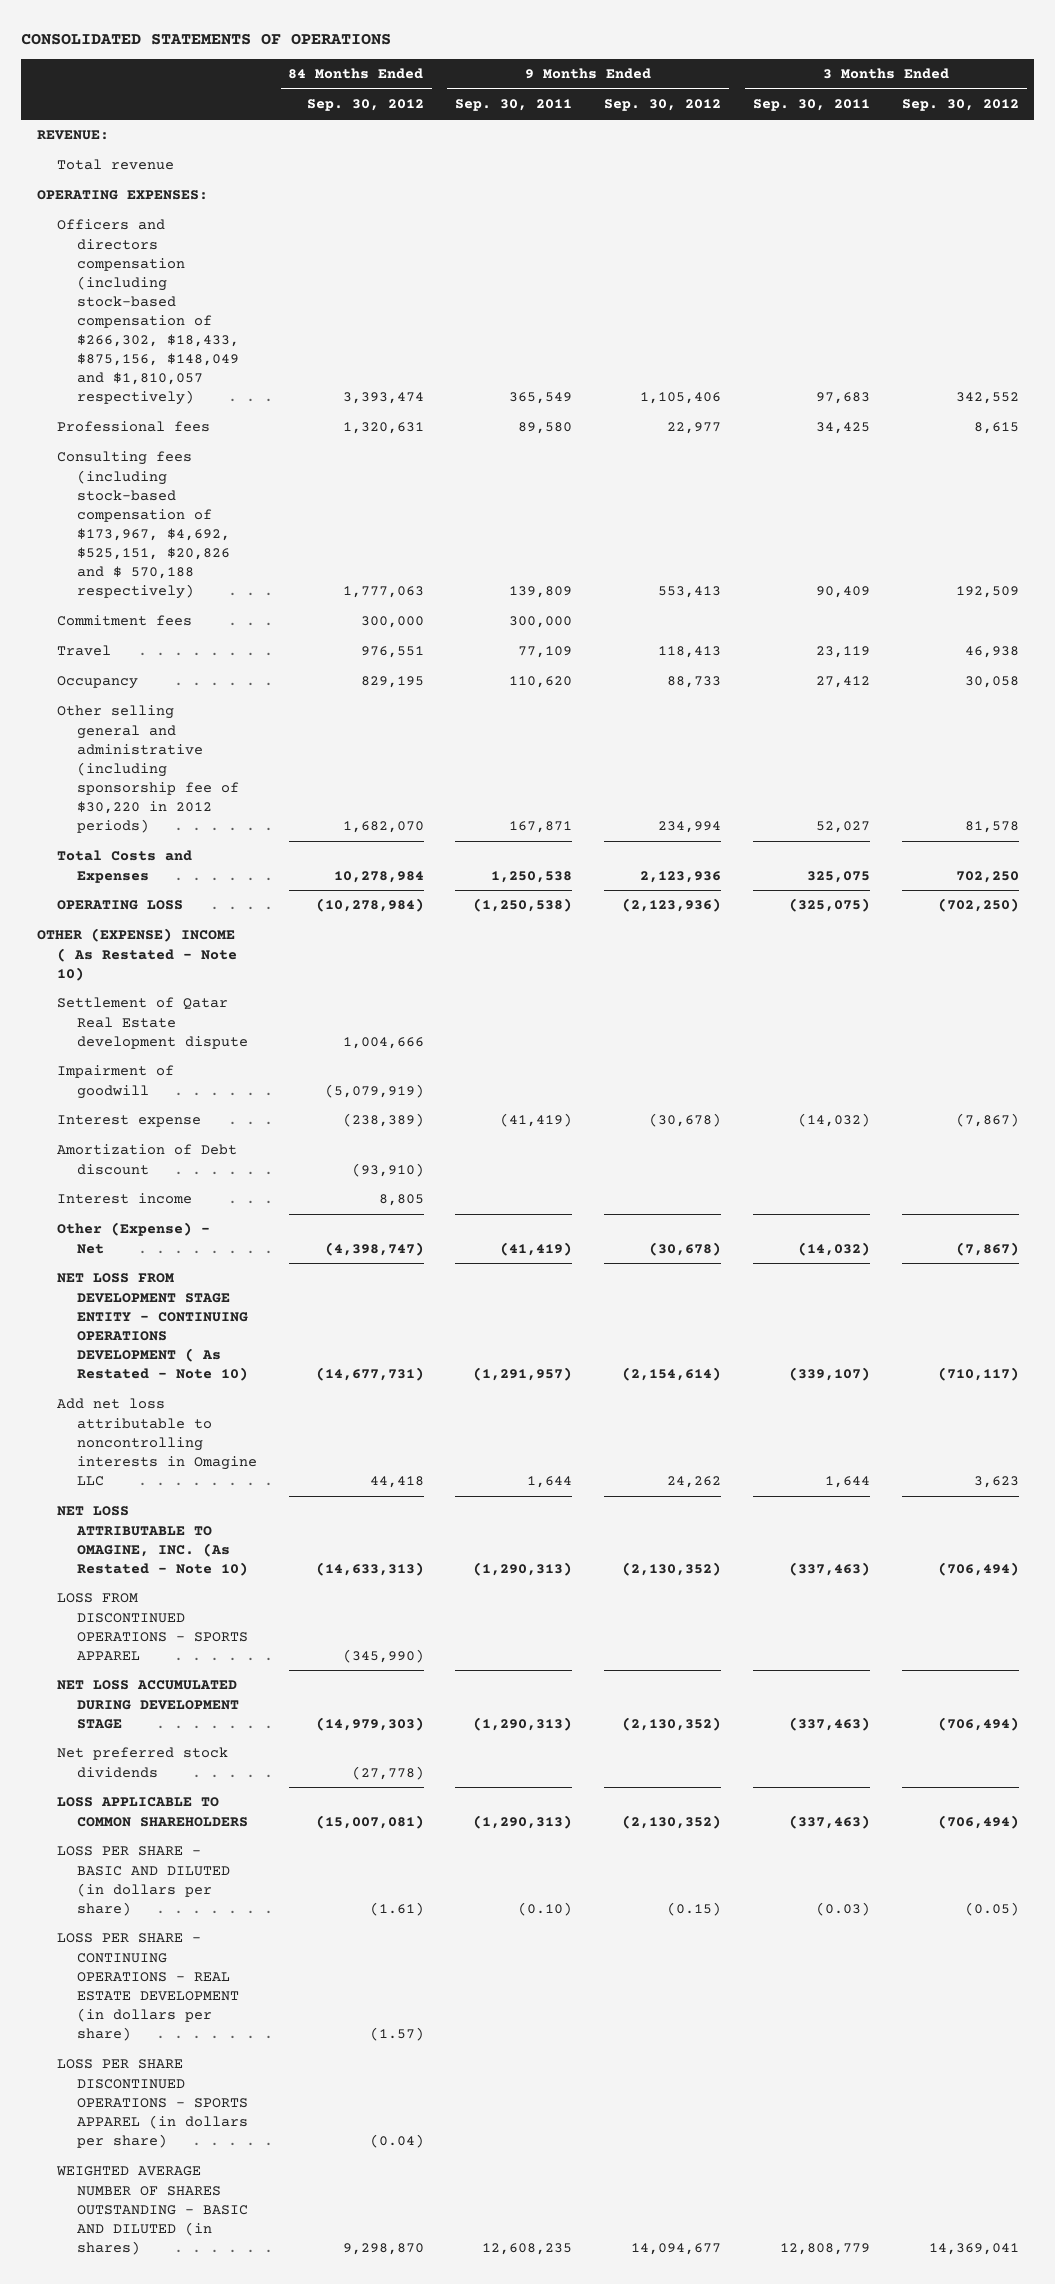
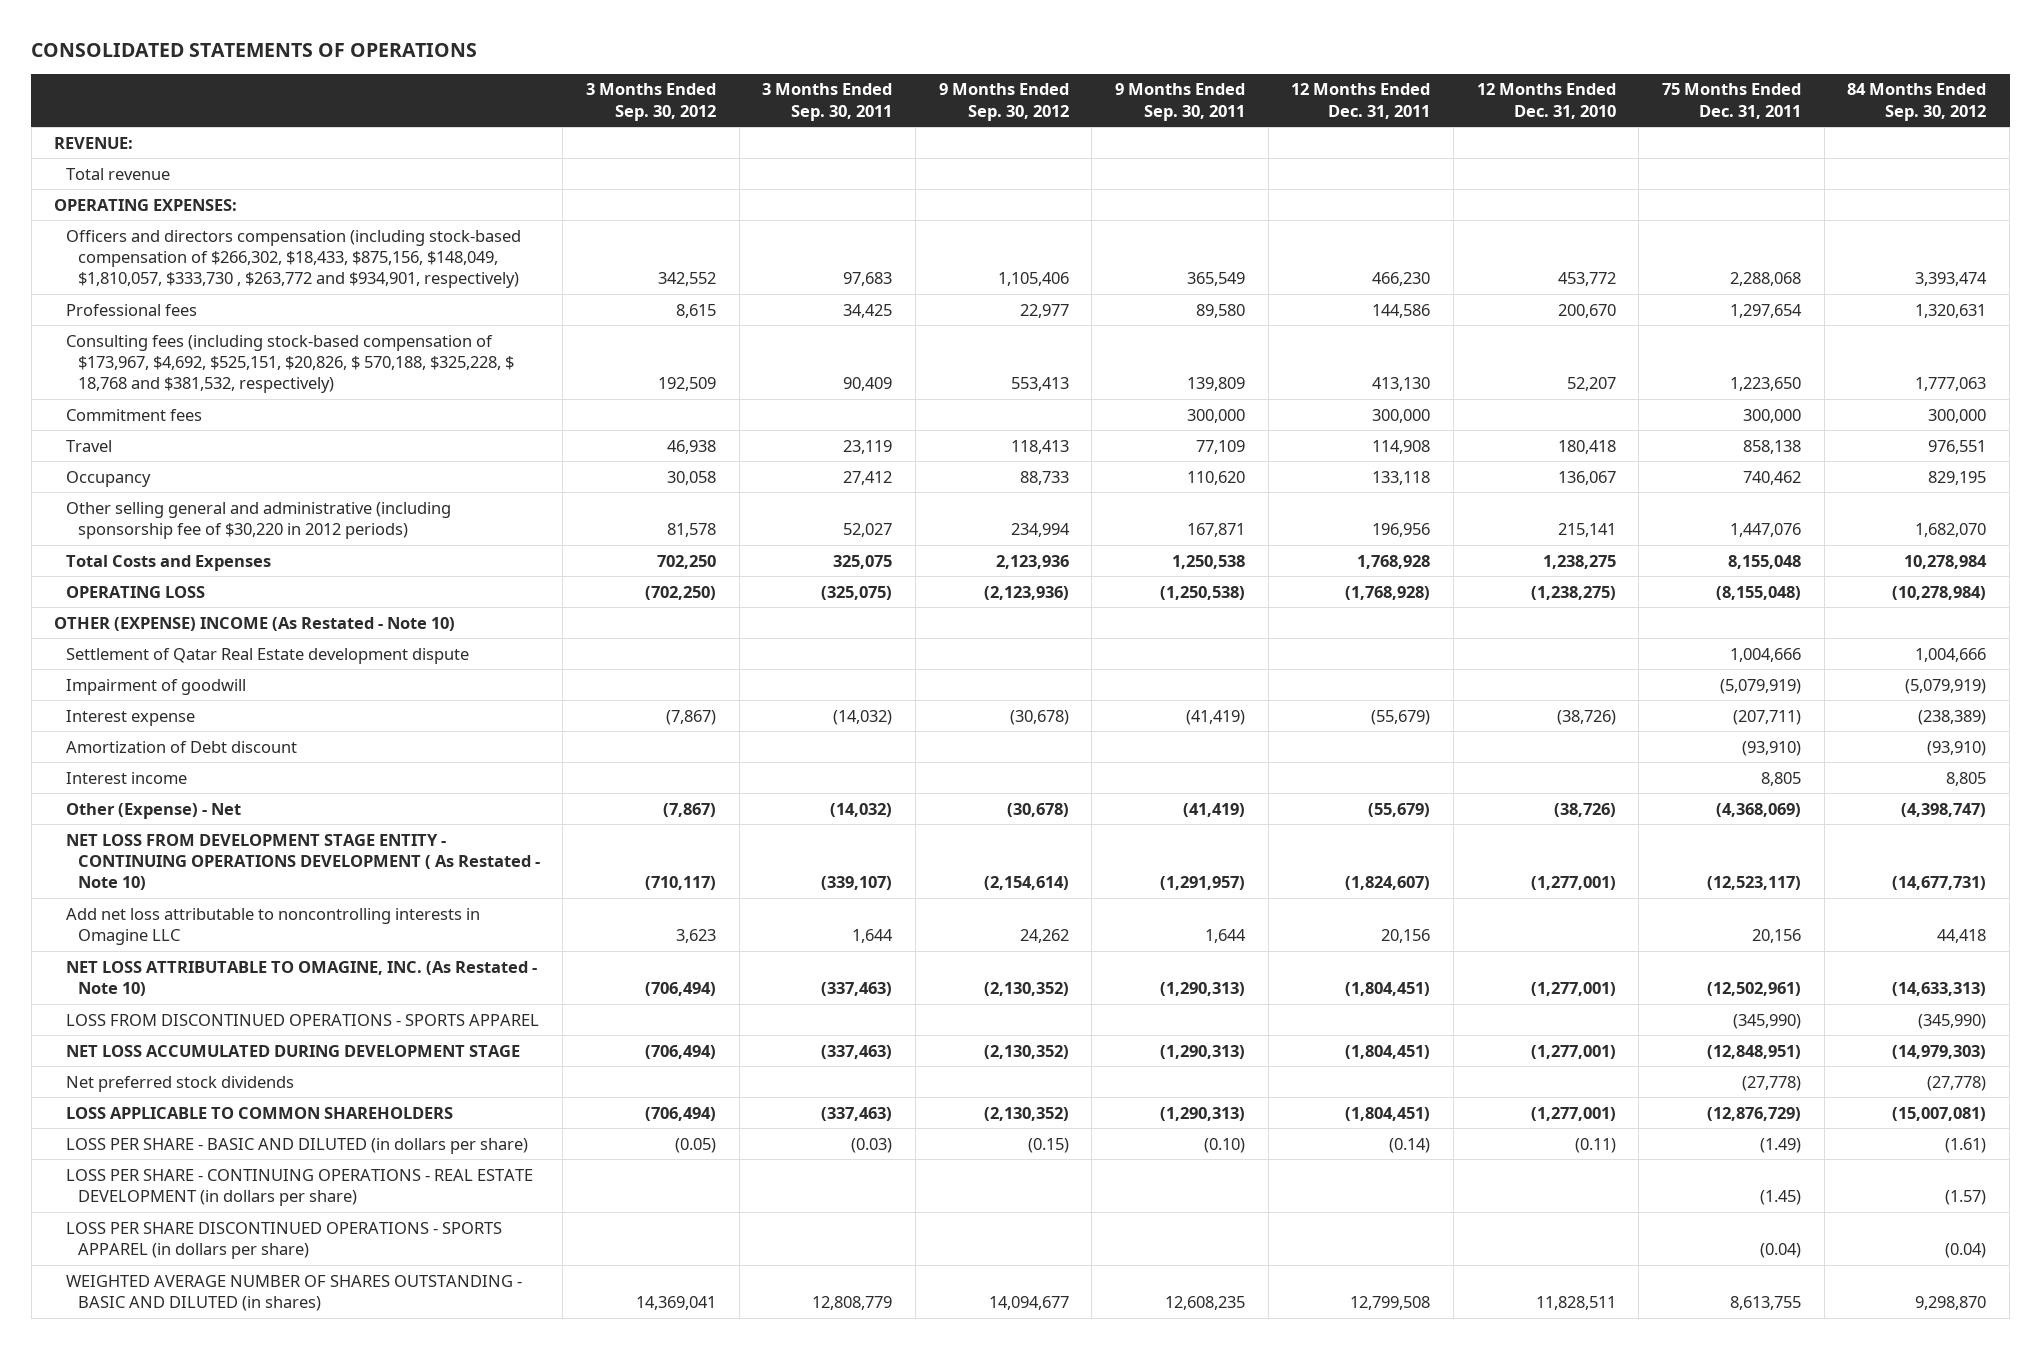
none -> [1291,83,1431,119] 12 Months Ended Dec. 31, 2011
none -> [1476,83,1616,119] 12 Months Ended Dec. 31, 2010
none -> [1662,83,1802,119] 75 Months Ended Dec. 31, 2011
[56,219,239,405] Officers and directors compensation (including stock-based compensation of $266,302, $18,433, $875,156, $148,049 and $1,810,057 respectively) -> [65,229,521,289] Officers and directors compensation (including stock-based compensation of $266,302, $18,433, $875,156, $148,049, $1,810,057, $333,730 , $263,772 and $934,901, respectively)
[56,451,230,599] Consulting fees (including stock-based compensation of $173,967, $4,692, $525,151, $20,826 and $ 570,188 respectively) -> [65,334,514,394] Consulting fees (including stock-based compensation of $173,967, $4,692, $525,151, $20,826, $ 570,188, $325,228, $ 18,768 and $381,532, respectively)
[36,928,237,981] OTHER (EXPENSE) INCOME ( As Restated - Note 10) -> [54,616,456,631] OTHER (EXPENSE) INCOME (As Restated - Note 10)

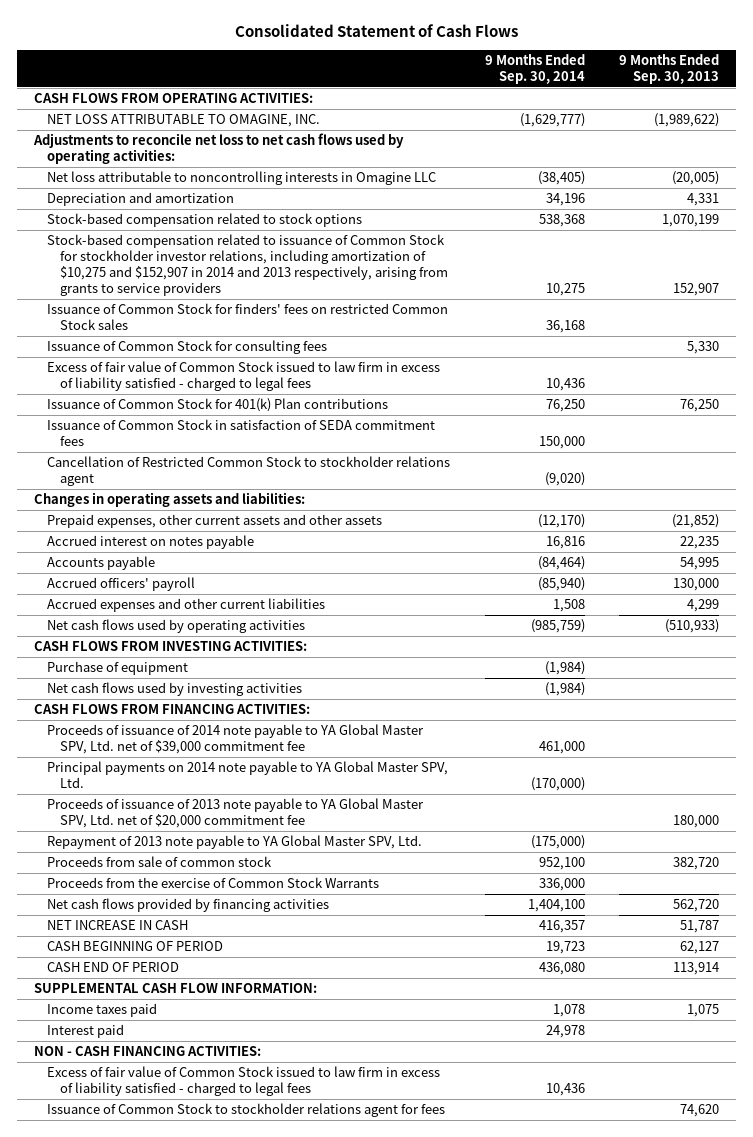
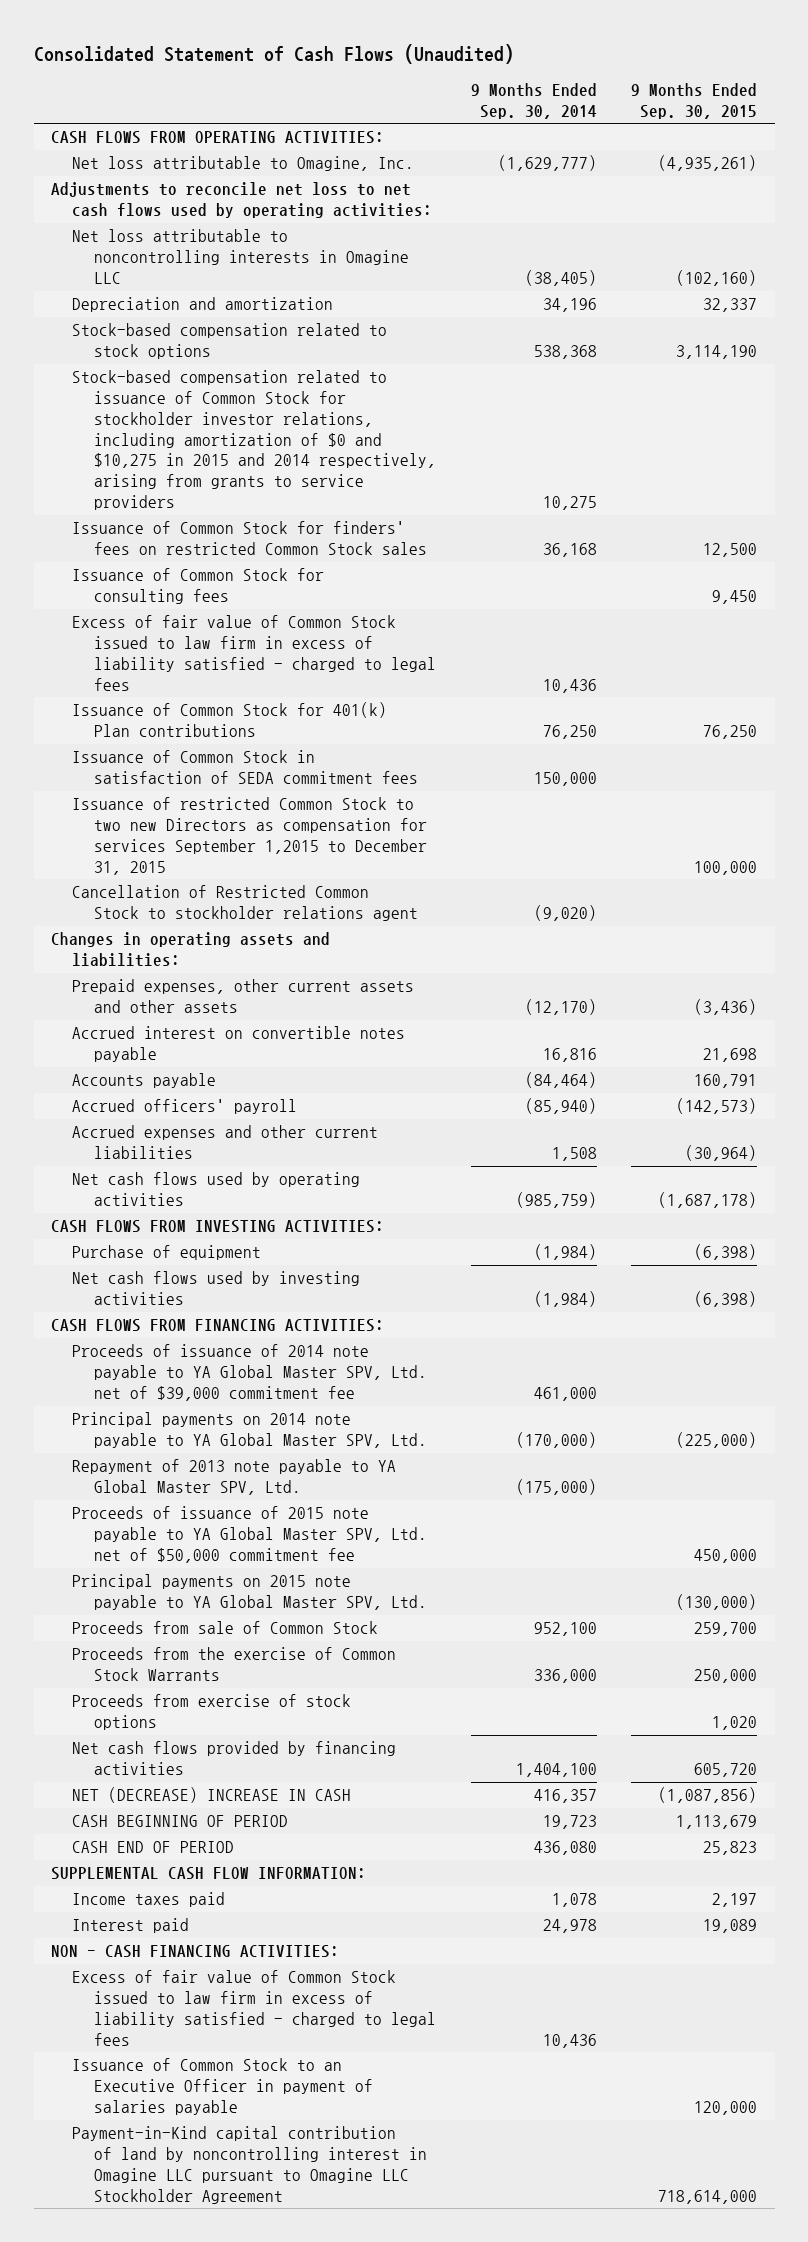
[234,23,518,37] Consolidated Statement of Cash Flows -> [33,43,514,64] Consolidated Statement of Cash Flows (Unaudited)
[619,53,720,84] 9 Months Ended Sep. 30, 2013 -> none
none -> [631,82,758,119] 9 Months Ended Sep. 30, 2015
[47,114,321,128] NET LOSS ATTRIBUTABLE TO OMAGINE, INC. -> [72,156,415,172] Net loss attributable to Omagine, Inc.
[47,234,449,297] Stock-based compensation related to issuance of Common Stock for stockholder investor relations, including amortization of $10,275 and $152,907 in 2014 and 2013 respectively, arising from grants to service providers -> [72,370,436,510] Stock-based compensation related to issuance of Common Stock for stockholder investor relations, including amortization of $0 and $10,275 in 2015 and 2014 respectively, arising from grants to service providers
none -> [72,797,427,875] Issuance of restricted Common Stock to two new Directors as compensation for services September 1,2015 to December 31, 2015
[47,535,255,550] Accrued interest on notes payable -> [72,1026,406,1063] Accrued interest on convertible notes payable
[47,798,425,829] Proceeds of issuance of 2013 note payable to YA Global Master SPV, Ltd. net of $20,000 commitment fee -> none
none -> [72,1506,427,1563] Proceeds of issuance of 2015 note payable to YA Global Master SPV, Ltd. net of $50,000 commitment fee
none -> [72,1574,427,1611] Principal payments on 2015 note payable to YA Global Master SPV, Ltd.
[47,856,273,868] Proceeds from sale of common stock -> [72,1621,379,1635] Proceeds from sale of Common Stock
none -> [72,1694,352,1731] Proceeds from exercise of stock options
[47,920,189,931] NET INCREASE IN CASH -> [72,1787,352,1804] NET (DECREASE) INCREASE IN CASH
[47,1103,446,1118] Issuance of Common Stock to stockholder relations agent for fees -> none
none -> [72,2058,373,2115] Issuance of Common Stock to an Executive Officer in payment of salaries payable
none -> [72,2126,427,2204] Payment-in-Kind capital contribution of land by noncontrolling interest in Omagine LLC pursuant to Omagine LLC Stockholder Agreement

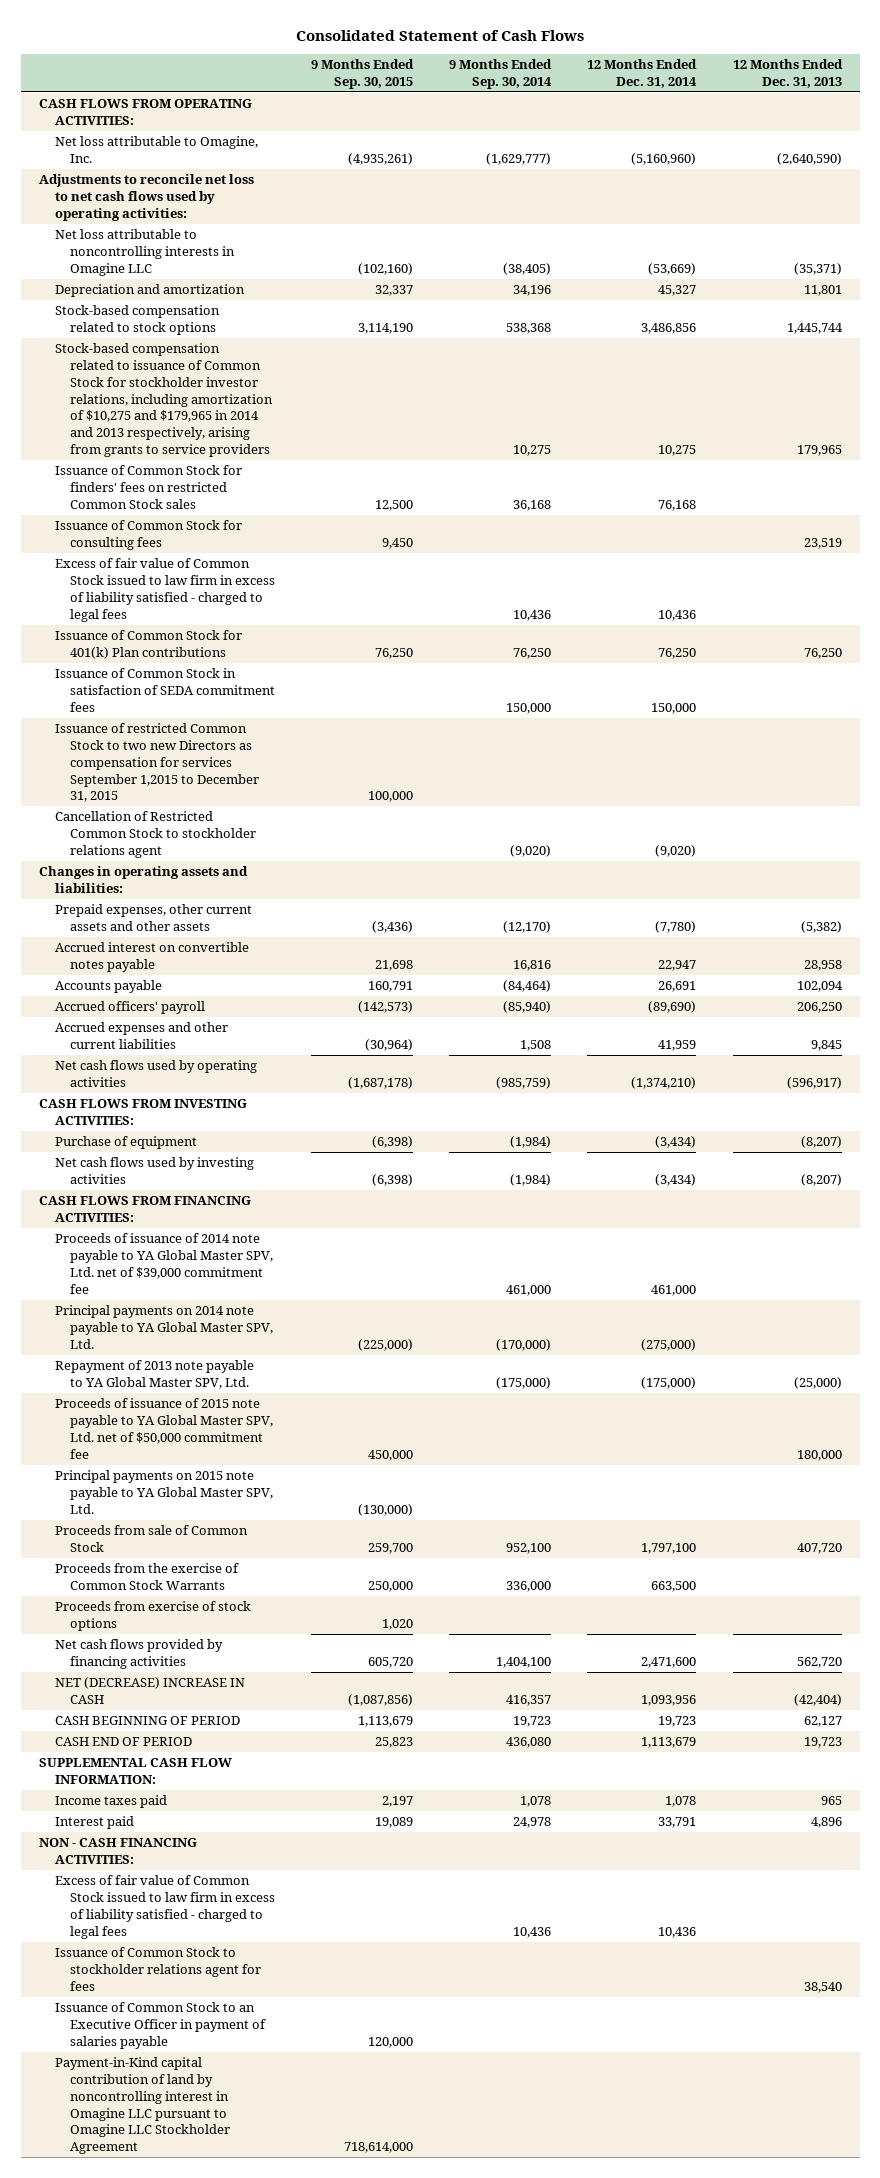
[33,43,514,64] Consolidated Statement of Cash Flows (Unaudited) -> [296,29,585,41] Consolidated Statement of Cash Flows
none -> [587,59,698,88] 12 Months Ended Dec. 31, 2014
none -> [732,59,843,88] 12 Months Ended Dec. 31, 2013
[72,370,436,510] Stock-based compensation related to issuance of Common Stock for stockholder investor relations, including amortization of $0 and $10,275 in 2015 and 2014 respectively, arising from grants to service providers -> [54,343,274,457] Stock-based compensation related to issuance of Common Stock for stockholder investor relations, including amortization of $10,275 and $179,965 in 2014 and 2013 respectively, arising from grants to service providers
none -> [54,1947,262,1991] Issuance of Common Stock to stockholder relations agent for fees

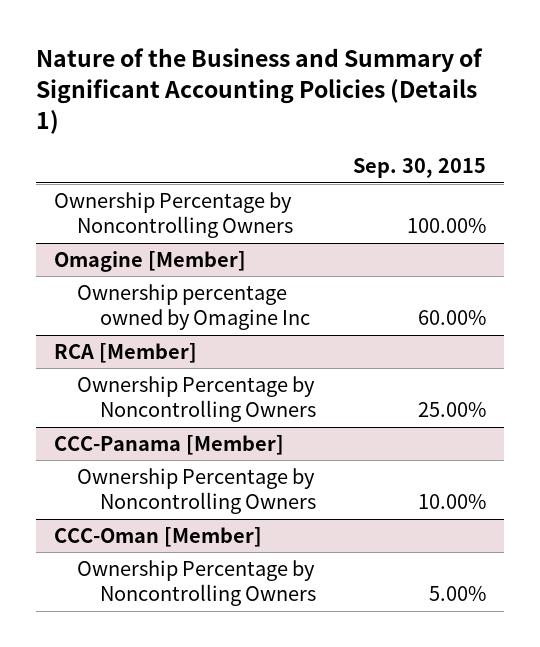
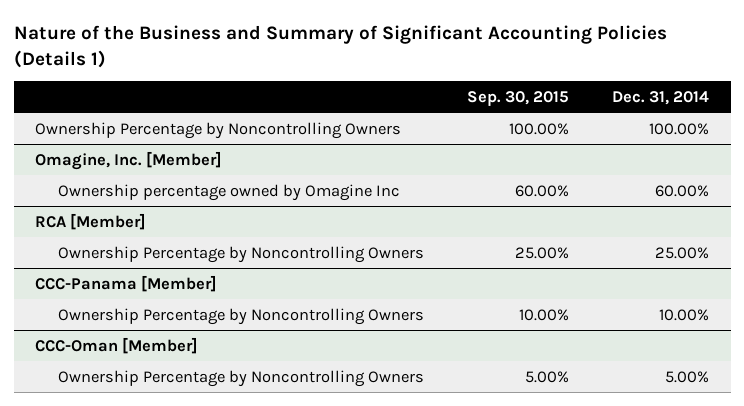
none -> [612,90,710,105] Dec. 31, 2014
[54,251,247,273] Omagine [Member] -> [35,150,223,170] Omagine, Inc. [Member]

